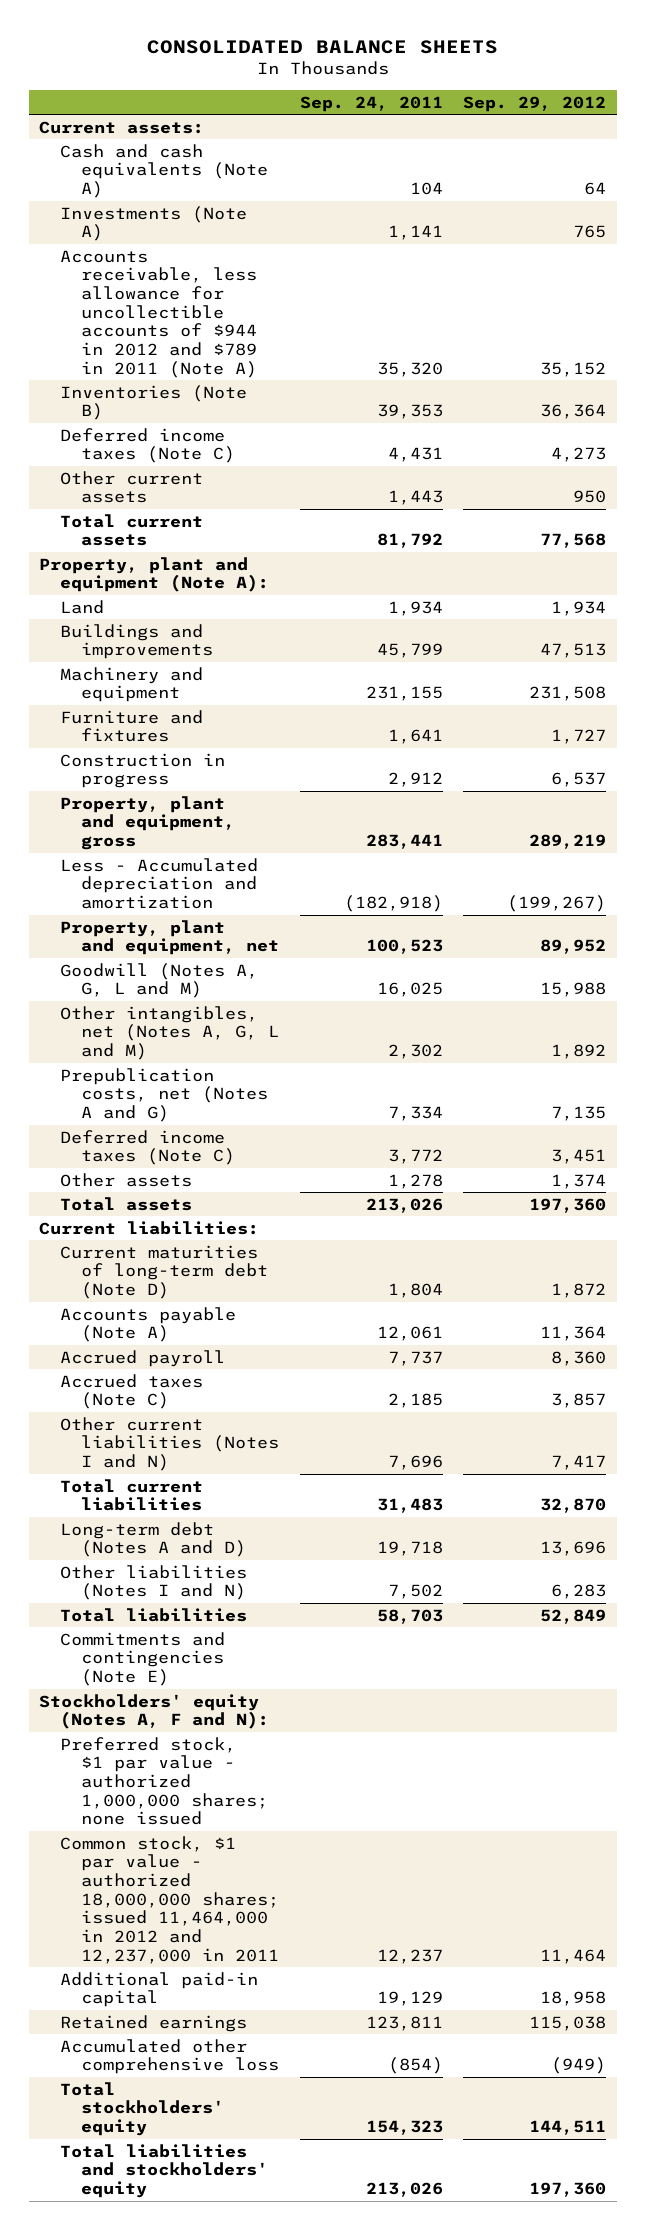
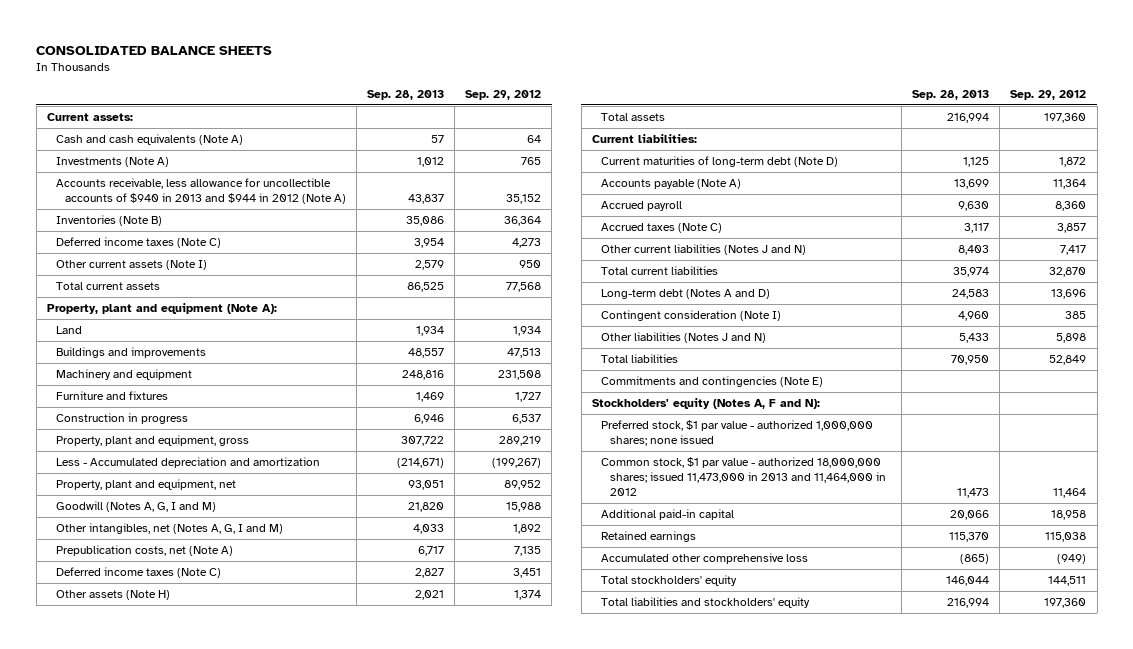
[299,95,443,112] Sep. 24, 2011 -> none
none -> [367,89,445,100] Sep. 28, 2013
[60,249,258,378] Accounts receivable, less allowance for uncollectible accounts of $944 in 2012 and $789 in 2011 (Note A) -> [56,178,347,204] Accounts receivable, less allowance for uncollectible accounts of $940 in 2013 and $944 in 2012 (Note A)
[60,470,204,504] Other current assets -> [56,260,208,271] Other current assets (Note I)
[60,962,259,999] Goodwill (Notes A, G, L and M) -> [56,501,217,513] Goodwill (Notes A, G, I and M)
[60,1005,280,1061] Other intangibles, net (Notes A, G, L and M) -> [56,523,284,535] Other intangibles, net (Notes A, G, I and M)
[60,1067,269,1123] Prepublication costs, net (Notes A and G) -> [56,545,234,557] Prepublication costs, net (Note A)
[60,1172,193,1187] Other assets -> [56,590,171,601] Other assets (Note H)
[60,1416,280,1472] Other current liabilities (Notes I and N) -> [601,244,807,256] Other current liabilities (Notes J and N)
none -> [601,310,782,322] Contingent consideration (Note I)
[60,1564,248,1601] Other liabilities (Notes I and N) -> [601,332,767,344] Other liabilities (Notes J and N)
[551,1584,607,1600] 6,283 -> [1056,333,1087,344] 5,898
[60,1835,280,1964] Common stock, $1 par value - authorized 18,000,000 shares; issued 11,464,000 in 2012 and 12,237,000 in 2011 -> [601,457,887,496] Common stock, $1 par value - authorized 18,000,000 shares; issued 11,473,000 in 2013 and 11,464,000 in 2012

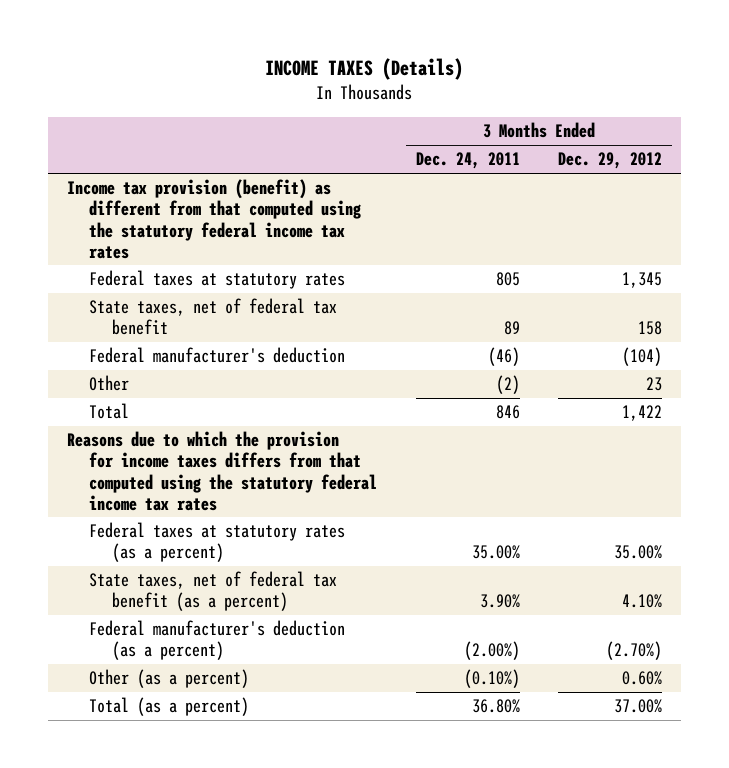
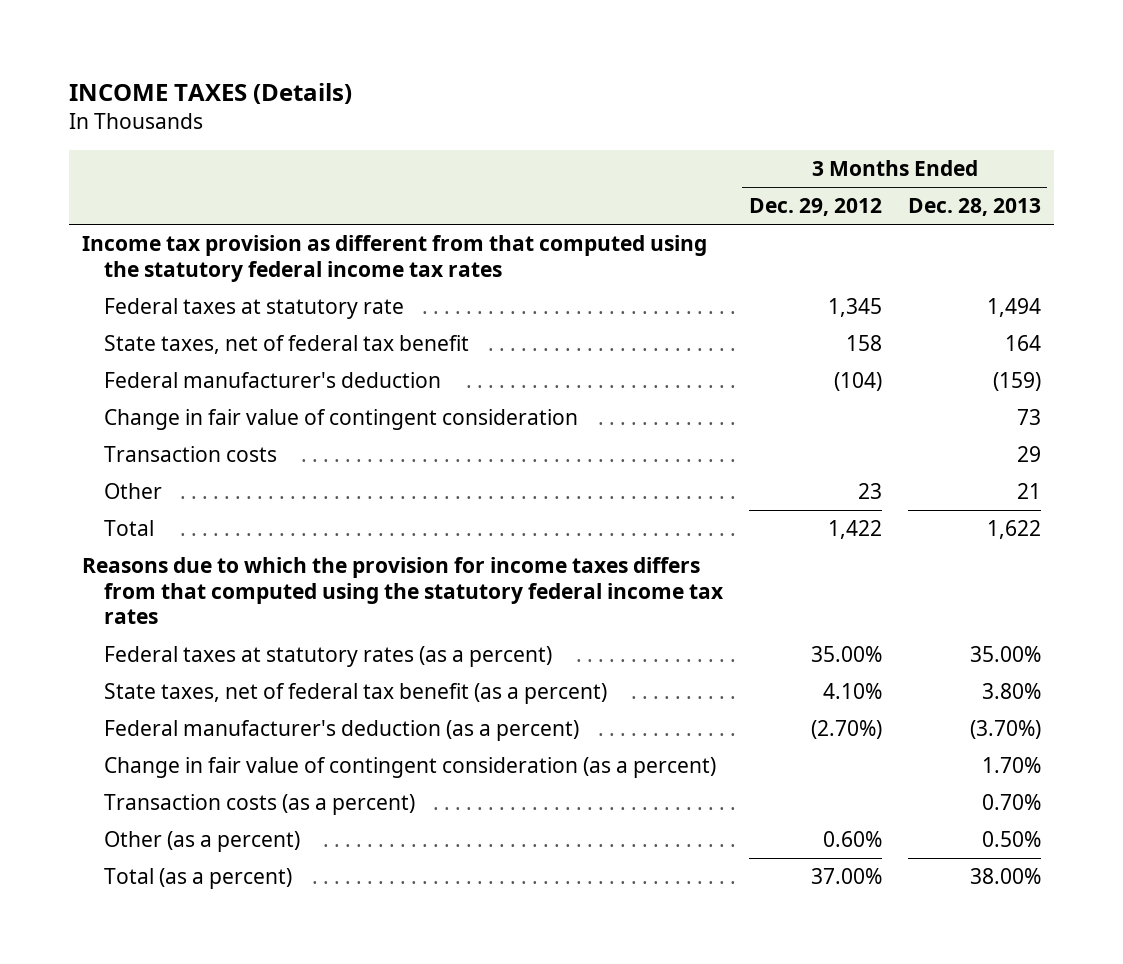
[415,152,520,170] Dec. 24, 2011 -> none
none -> [907,198,1041,217] Dec. 28, 2013
[66,179,362,259] Income tax provision (benefit) as different from that computed using the statutory federal income tax rates -> [81,235,707,282] Income tax provision as different from that computed using the statutory federal income tax rates
[89,270,346,290] Federal taxes at statutory rates -> [104,298,405,320] Federal taxes at statutory rate
none -> [104,409,579,431] Change in fair value of contingent consideration
none -> [104,446,278,463] Transaction costs
none -> [104,757,717,779] Change in fair value of contingent consideration (as a percent)
none -> [104,794,416,816] Transaction costs (as a percent)

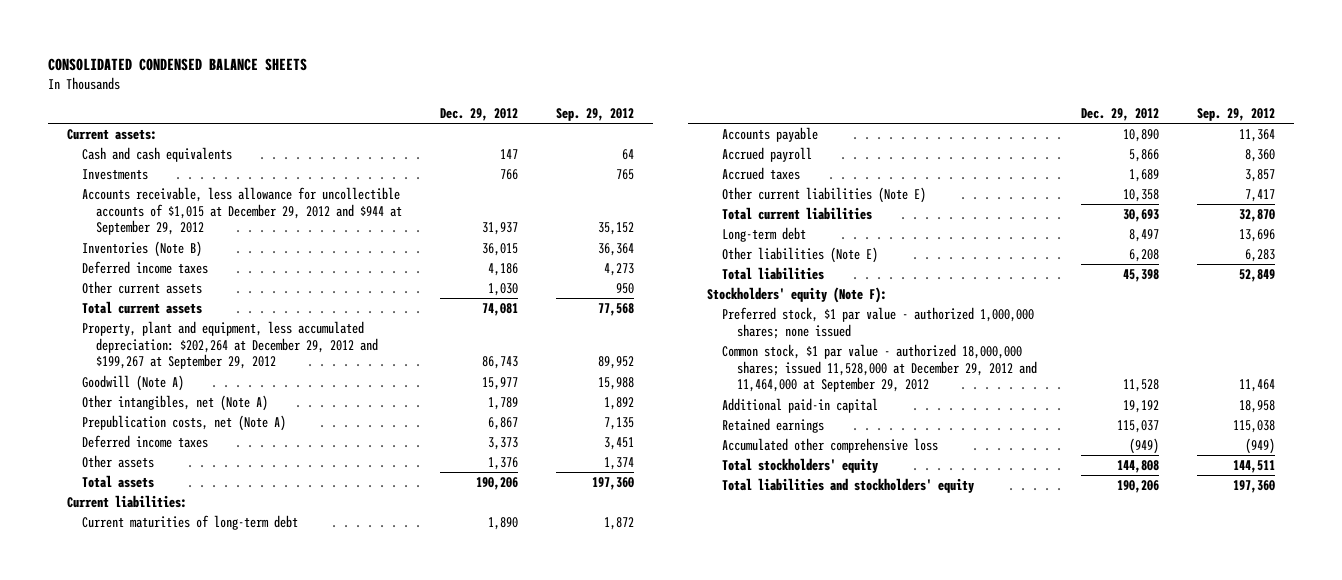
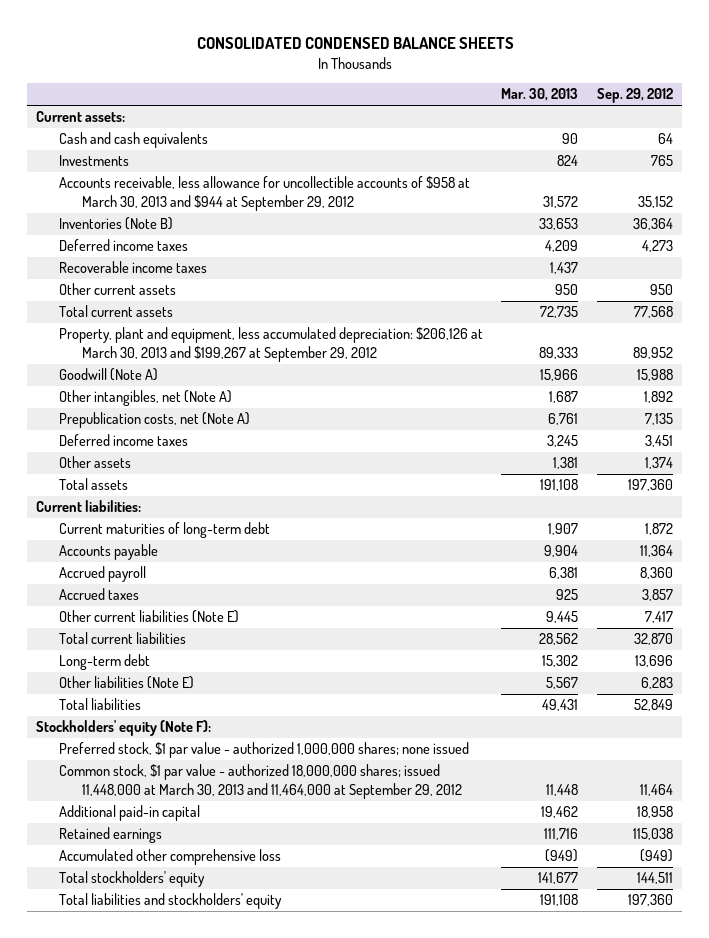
[440,107,519,121] Dec. 29, 2012 -> none
none -> [501,88,579,102] Mar. 30, 2013
[81,187,403,236] Accounts receivable, less allowance for uncollectible accounts of $1,015 at December 29, 2012 and $944 at September 29, 2012 -> [58,176,470,211] Accounts receivable, less allowance for uncollectible accounts of $958 at March 30, 2013 and $944 at September 29, 2012
none -> [58,261,207,274] Recoverable income taxes
[81,321,379,370] Property, plant and equipment, less accumulated depreciation: $202,264 at December 29, 2012 and $199,267 at September 29, 2012 -> [58,327,483,362] Property, plant and equipment, less accumulated depreciation: $206,126 at March 30, 2013 and $199,267 at September 29, 2012
[721,344,1037,393] Common stock, $1 par value - authorized 18,000,000 shares; issued 11,528,000 at December 29, 2012 and 11,464,000 at September 29, 2012 -> [58,764,462,799] Common stock, $1 par value - authorized 18,000,000 shares; issued 11,448,000 at March 30, 2013 and 11,464,000 at September 29, 2012

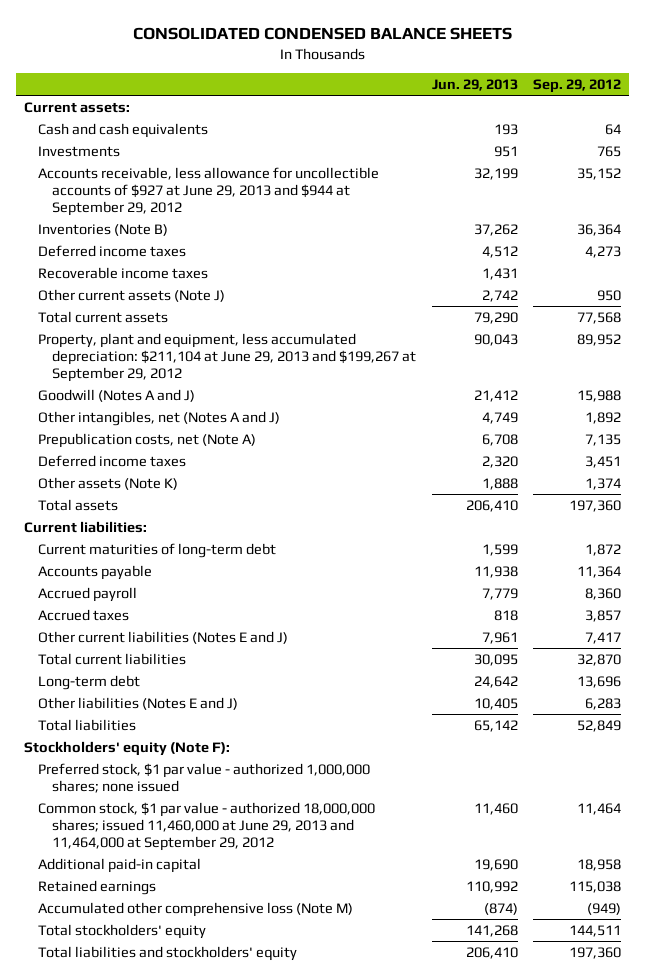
[501,88,579,102] Mar. 30, 2013 -> none
none -> [431,79,518,92] Jun. 29, 2013
[58,176,470,211] Accounts receivable, less allowance for uncollectible accounts of $958 at March 30, 2013 and $944 at September 29, 2012 -> [38,166,380,216] Accounts receivable, less allowance for uncollectible accounts of $927 at June 29, 2013 and $944 at September 29, 2012
[58,283,176,296] Other current assets -> [38,288,226,302] Other current assets (Note J)
[58,327,483,362] Property, plant and equipment, less accumulated depreciation: $206,126 at March 30, 2013 and $199,267 at September 29, 2012 -> [38,332,417,382] Property, plant and equipment, less accumulated depreciation: $211,104 at June 29, 2013 and $199,267 at September 29, 2012
[58,368,158,382] Goodwill (Note A) -> [38,388,196,402] Goodwill (Notes A and J)
[58,390,232,407] Other intangibles, net (Note A) -> [38,410,281,426] Other intangibles, net (Notes A and J)
[58,456,131,469] Other assets -> [38,476,179,490] Other assets (Note K)
[58,610,239,624] Other current liabilities (Note E) -> [38,630,289,644] Other current liabilities (Notes E and J)
[58,676,194,690] Other liabilities (Note E) -> [38,696,239,710] Other liabilities (Notes E and J)
[58,764,462,799] Common stock, $1 par value - authorized 18,000,000 shares; issued 11,448,000 at March 30, 2013 and 11,464,000 at September 29, 2012 -> [38,801,376,851] Common stock, $1 par value - authorized 18,000,000 shares; issued 11,460,000 at June 29, 2013 and 11,464,000 at September 29, 2012
[58,849,281,866] Accumulated other comprehensive loss -> [38,901,354,917] Accumulated other comprehensive loss (Note M)

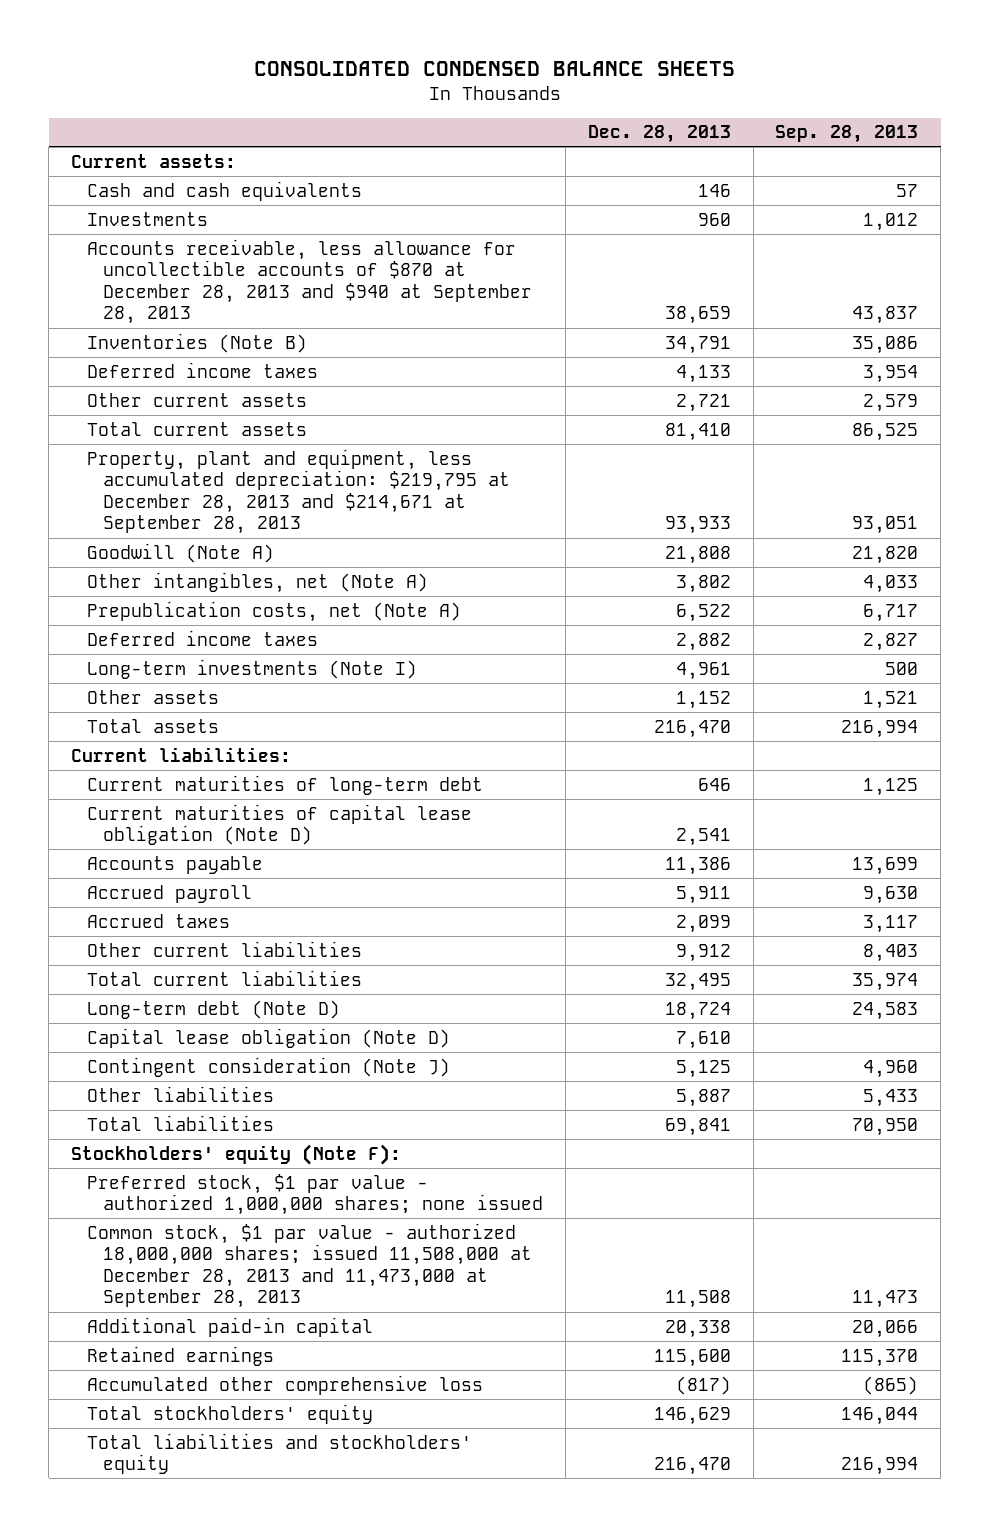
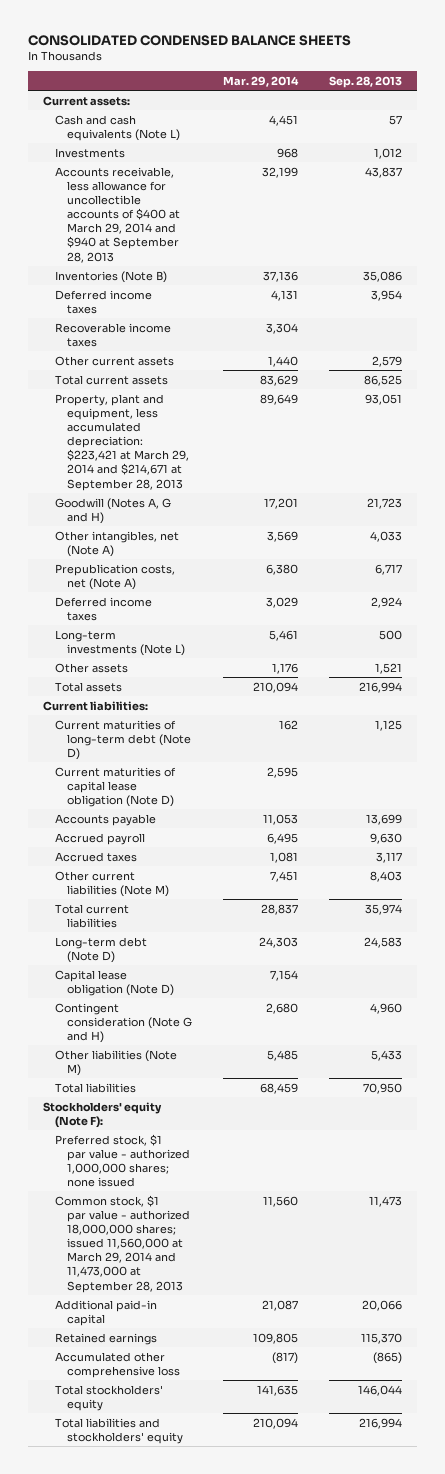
[587,125,731,144] Dec. 28, 2013 -> none
none -> [222,75,299,87] Mar. 29, 2014
[87,180,363,201] Cash and cash equivalents -> [55,114,180,141] Cash and cash equivalents (Note L)
[87,238,532,325] Accounts receivable, less allowance for uncollectible accounts of $870 at December 28, 2013 and $940 at September 28, 2013 -> [55,166,180,263] Accounts receivable, less allowance for uncollectible accounts of $400 at March 29, 2014 and $940 at September 28, 2013
none -> [55,322,172,347] Recoverable income taxes
[87,448,510,535] Property, plant and equipment, less accumulated depreciation: $219,795 at December 28, 2013 and $214,671 at September 28, 2013 -> [55,393,189,491] Property, plant and equipment, less accumulated depreciation: $223,421 at March 29, 2014 and $214,671 at September 28, 2013
[87,542,275,563] Goodwill (Note A) -> [55,497,172,524] Goodwill (Notes A, G and H)
[852,545,919,564] 21,820 -> [366,497,402,509] 21,723
[863,632,919,651] 2,827 -> [370,596,402,608] 2,924
[87,658,418,679] Long-term investments (Note I) -> [55,629,185,656] Long-term investments (Note L)
[87,774,484,795] Current maturities of long-term debt -> [55,719,191,760] Current maturities of long-term debt (Note D)
[87,940,363,957] Other current liabilities -> [55,870,169,897] Other current liabilities (Note M)
[87,1056,451,1077] Contingent consideration (Note J) -> [55,1002,192,1043] Contingent consideration (Note G and H)
[87,1085,275,1102] Other liabilities -> [55,1049,178,1076] Other liabilities (Note M)
[87,1222,532,1309] Common stock, $1 par value - authorized 18,000,000 shares; issued 11,508,000 at December 28, 2013 and 11,473,000 at September 28, 2013 -> [55,1194,190,1293] Common stock, $1 par value - authorized 18,000,000 shares; issued 11,560,000 at March 29, 2014 and 11,473,000 at September 28, 2013

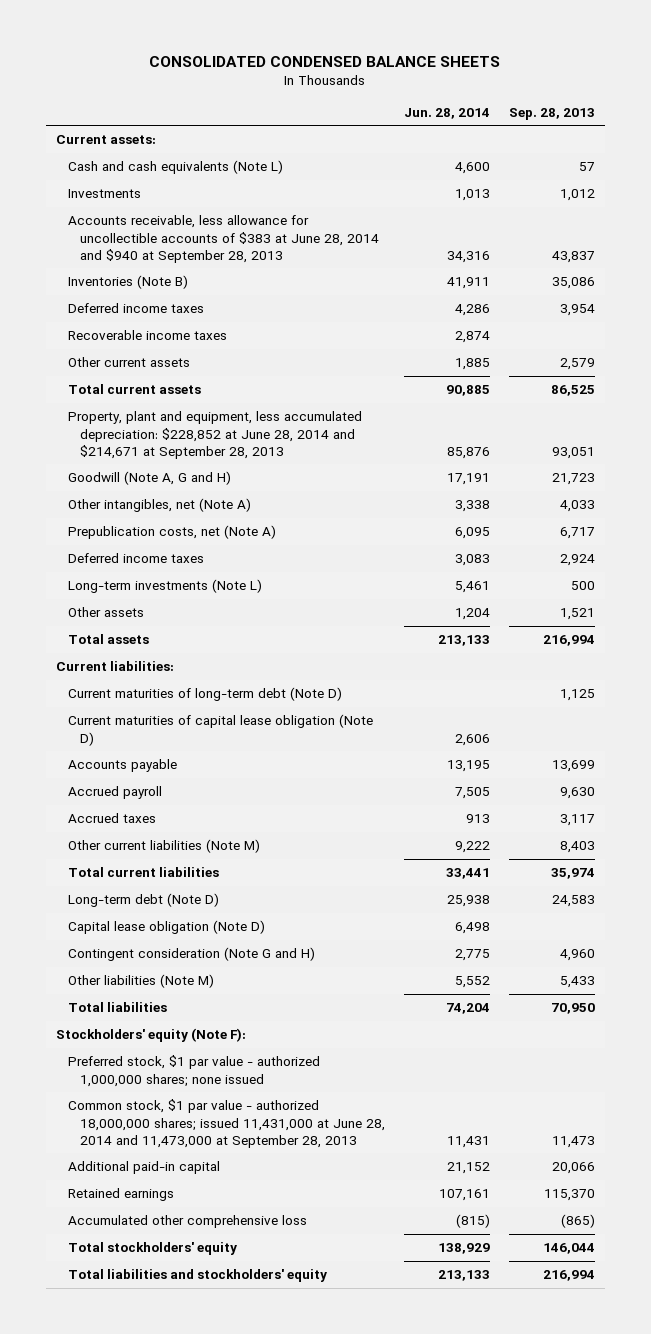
[222,75,299,87] Mar. 29, 2014 -> none
none -> [404,107,491,119] Jun. 28, 2014
[55,166,180,263] Accounts receivable, less allowance for uncollectible accounts of $400 at March 29, 2014 and $940 at September 28, 2013 -> [67,215,380,263] Accounts receivable, less allowance for uncollectible accounts of $383 at June 28, 2014 and $940 at September 28, 2013
[55,393,189,491] Property, plant and equipment, less accumulated depreciation: $223,421 at March 29, 2014 and $214,671 at September 28, 2013 -> [67,411,362,459] Property, plant and equipment, less accumulated depreciation: $228,852 at June 28, 2014 and $214,671 at September 28, 2013
[55,497,172,524] Goodwill (Notes A, G and H) -> [67,471,231,486] Goodwill (Note A, G and H)
[55,1194,190,1293] Common stock, $1 par value - authorized 18,000,000 shares; issued 11,560,000 at March 29, 2014 and 11,473,000 at September 28, 2013 -> [67,1099,386,1148] Common stock, $1 par value - authorized 18,000,000 shares; issued 11,431,000 at June 28, 2014 and 11,473,000 at September 28, 2013

